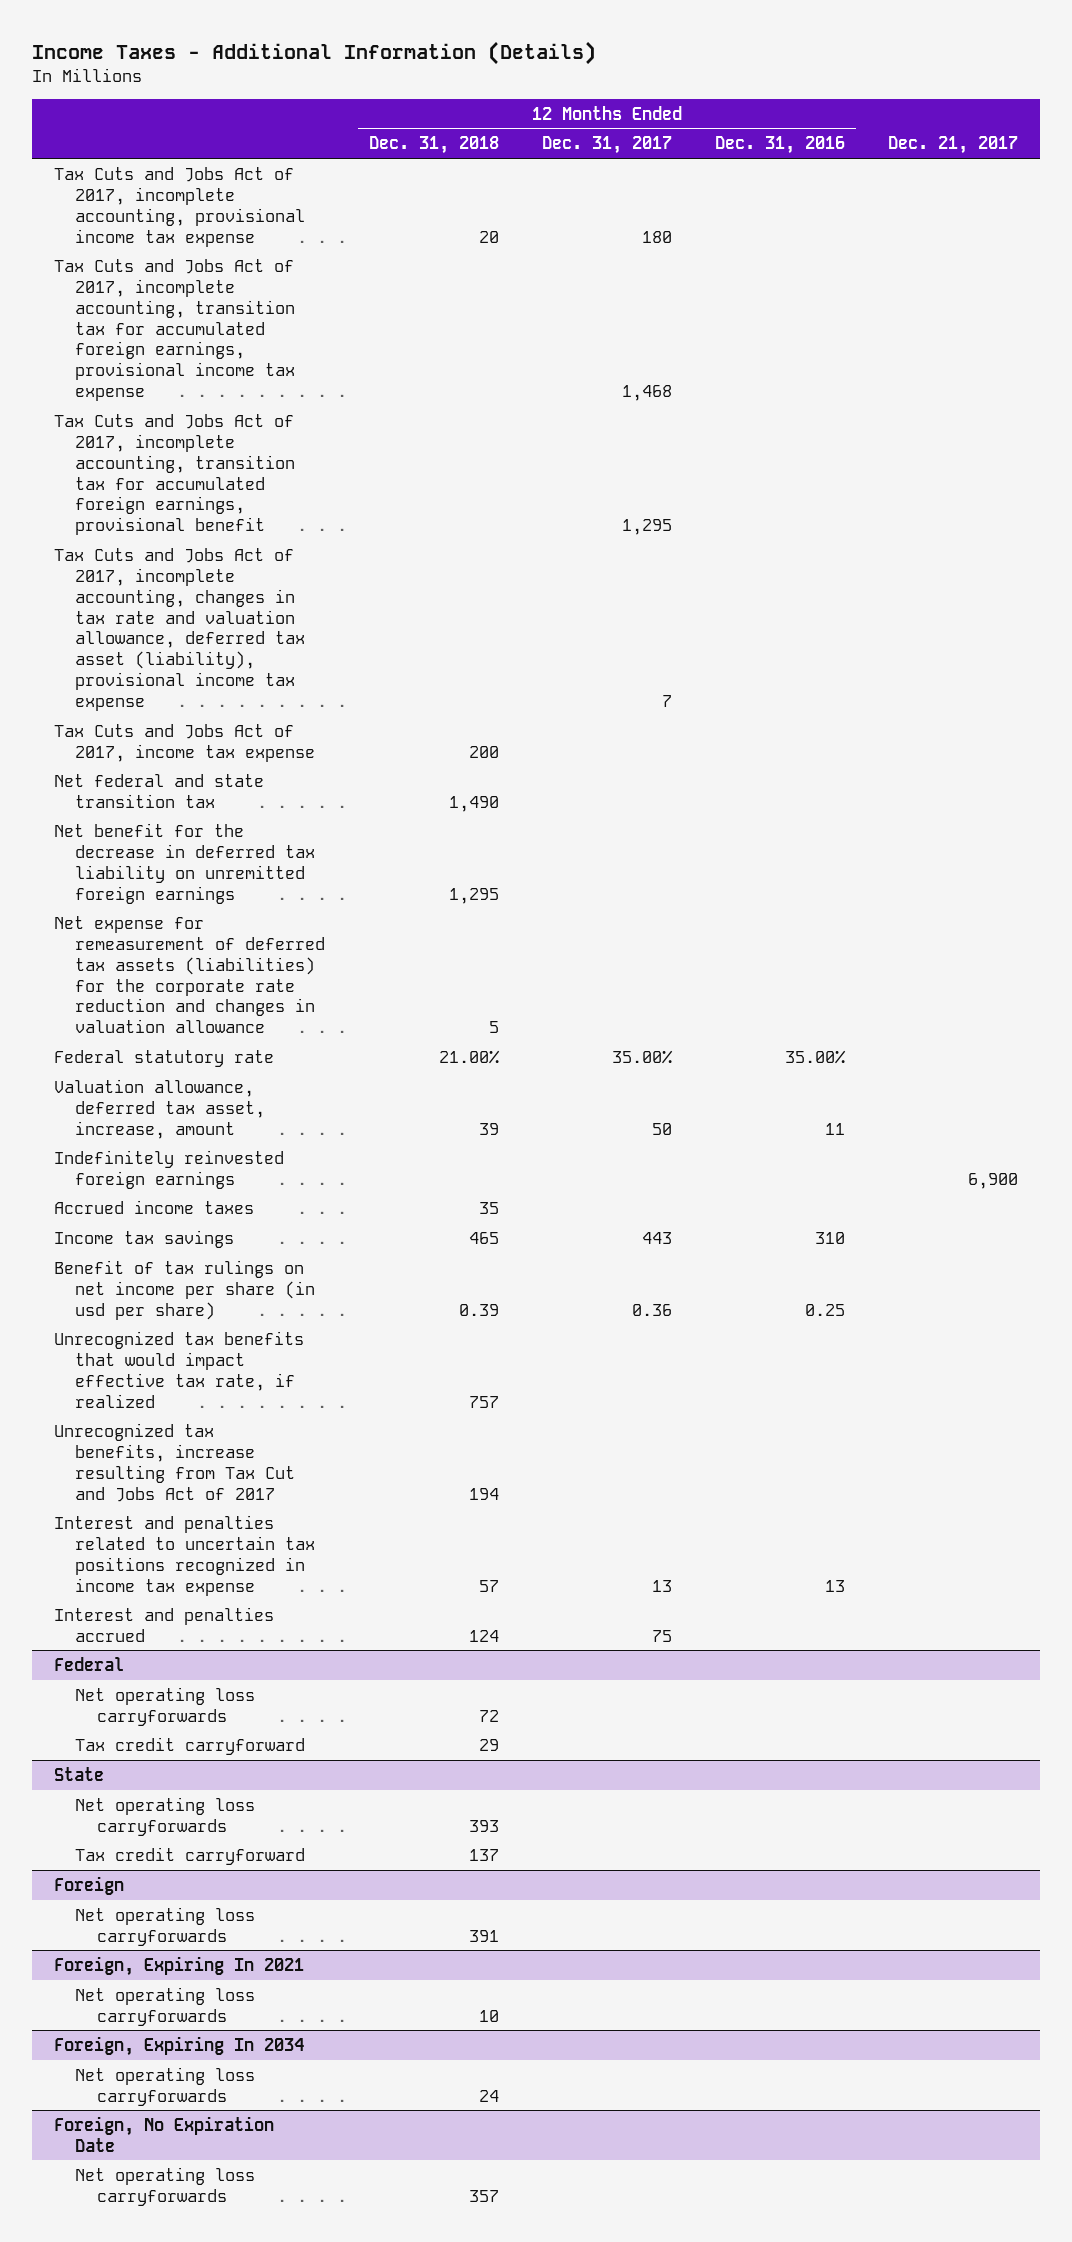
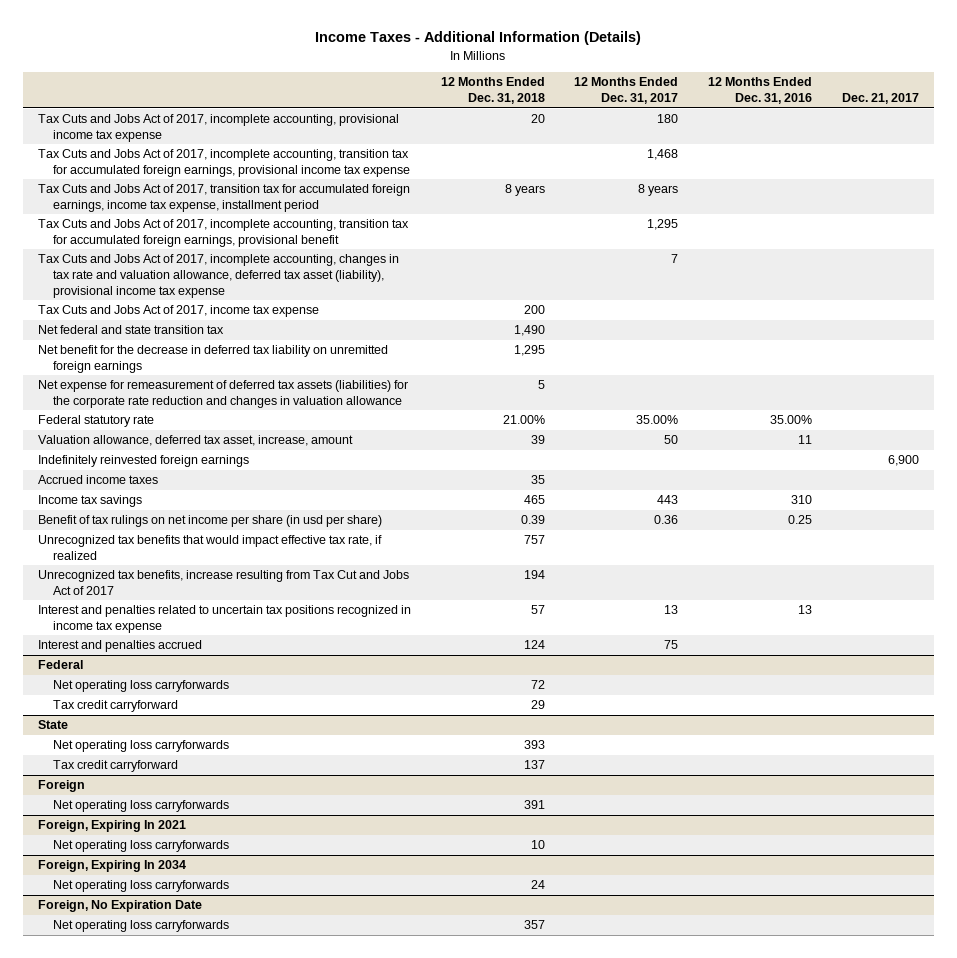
none -> [37,184,410,212] Tax Cuts and Jobs Act of 2017, transition tax for accumulated foreign earnings, income tax expense, installment period

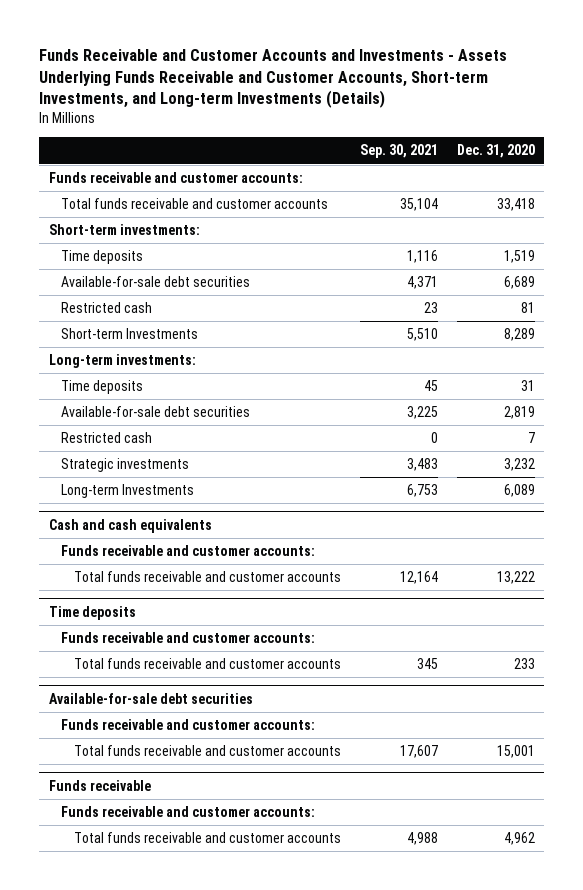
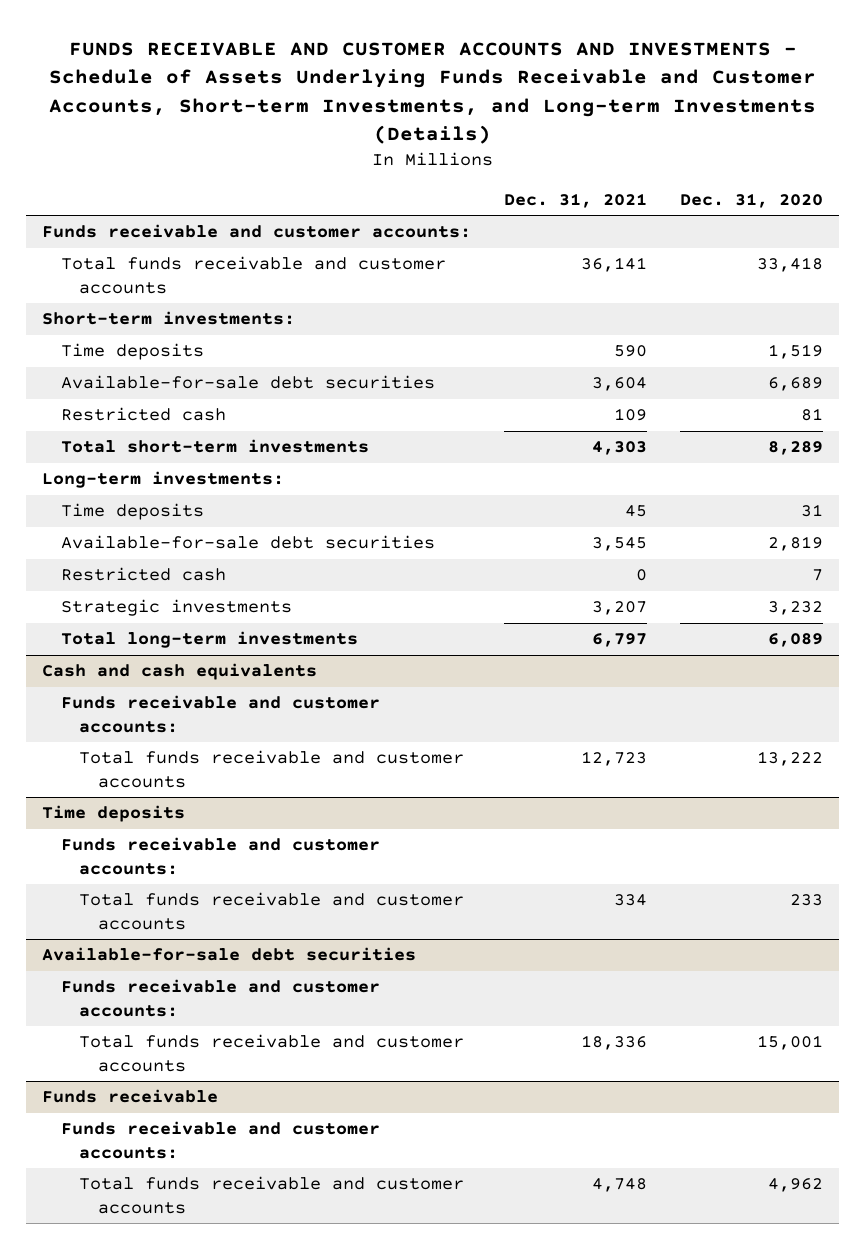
[39,49,508,109] Funds Receivable and Customer Accounts and Investments - Assets Underlying Funds Receivable and Customer Accounts, Short-term Investments, and Long-term Investments (Details) -> [48,41,816,145] FUNDS RECEIVABLE AND CUSTOMER ACCOUNTS AND INVESTMENTS - Schedule of Assets Underlying Funds Receivable and Customer Accounts, Short-term Investments, and Long-term Investments (Details)
[359,144,438,159] Sep. 30, 2021 -> none
none -> [504,192,648,208] Dec. 31, 2021
[61,328,199,340] Short-term Investments -> [60,439,369,454] Total short-term investments
[61,484,195,499] Long-term Investments -> [60,631,358,649] Total long-term investments

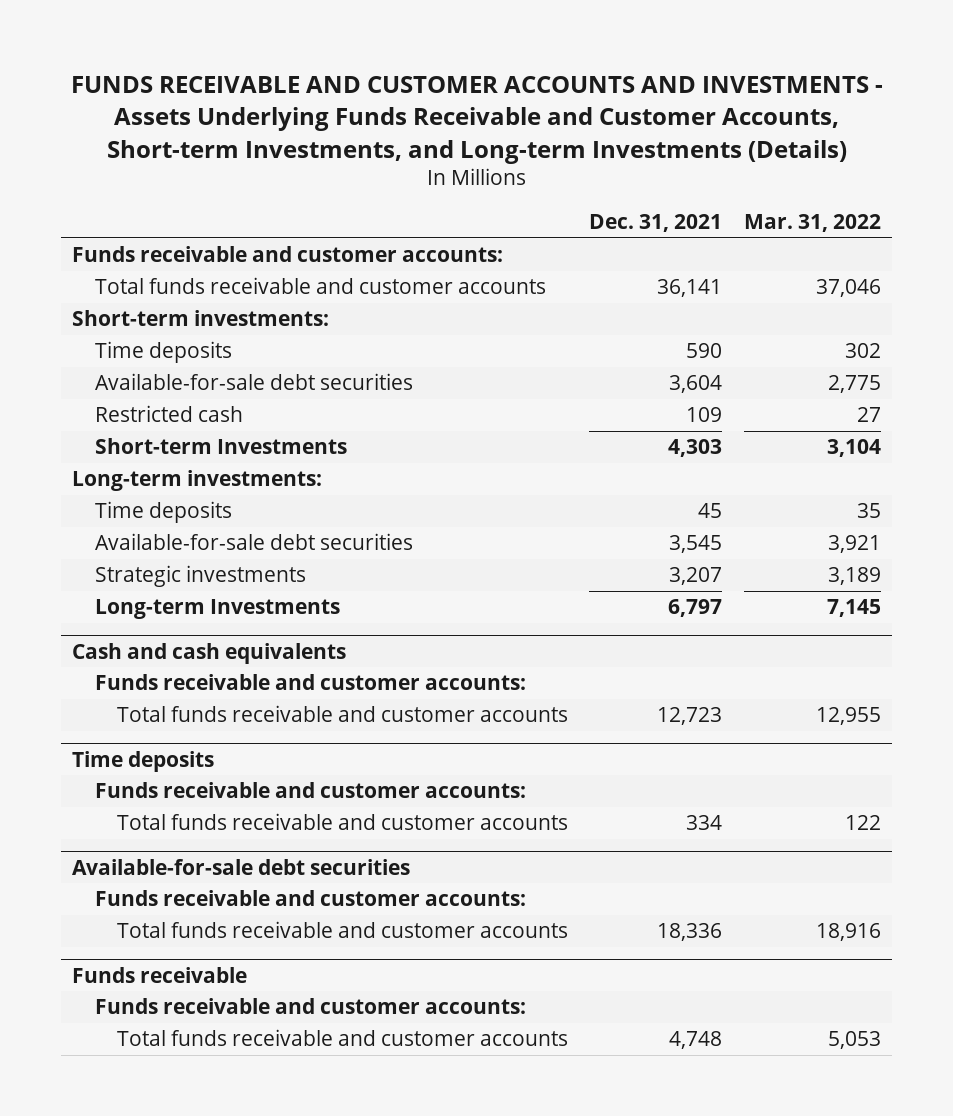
[48,41,816,145] FUNDS RECEIVABLE AND CUSTOMER ACCOUNTS AND INVESTMENTS - Schedule of Assets Underlying Funds Receivable and Customer Accounts, Short-term Investments, and Long-term Investments (Details) -> [70,76,883,164] FUNDS RECEIVABLE AND CUSTOMER ACCOUNTS AND INVESTMENTS - Assets Underlying Funds Receivable and Customer Accounts, Short-term Investments, and Long-term Investments (Details)
[679,192,823,208] Dec. 31, 2020 -> none
none -> [743,214,881,233] Mar. 31, 2022
[60,439,369,454] Total short-term investments -> [94,438,347,455] Short-term Investments
[60,567,226,582] Restricted cash -> none
[60,631,358,649] Total long-term investments -> [94,599,340,620] Long-term Investments

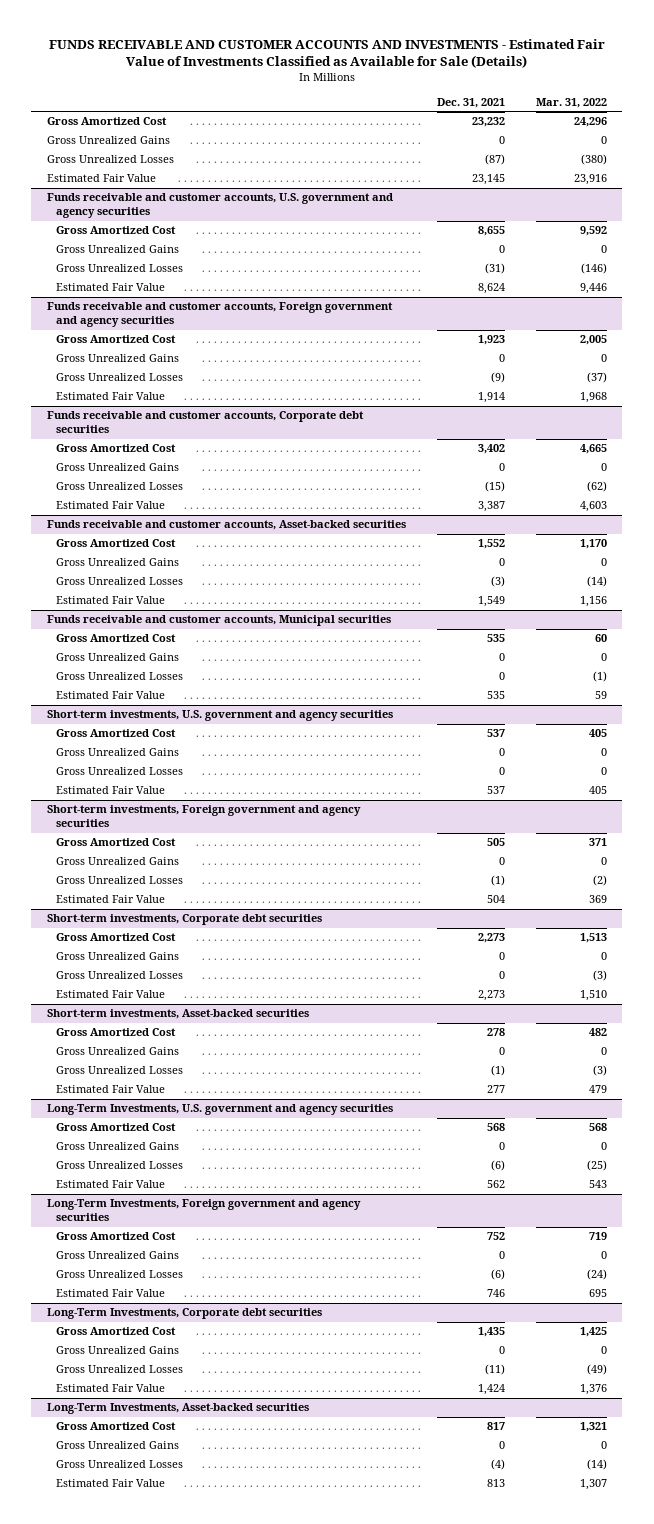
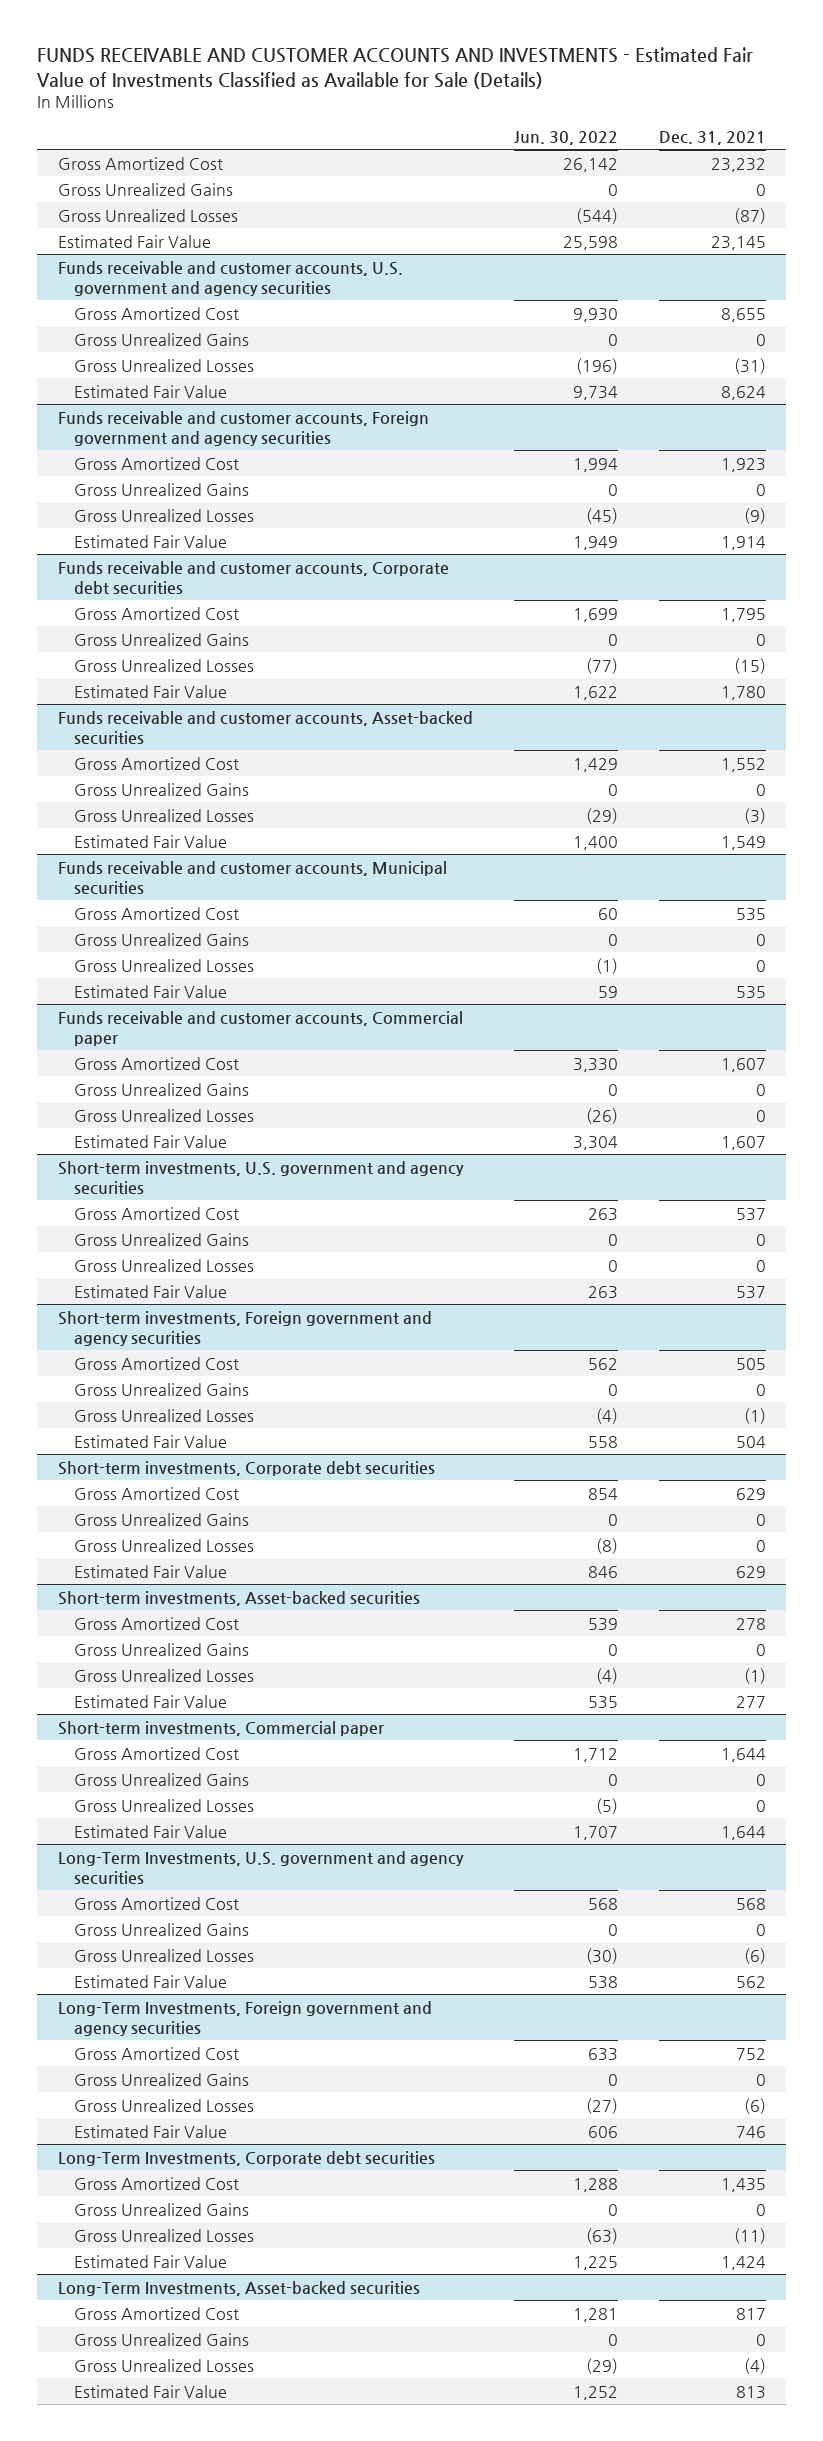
[535,97,607,108] Mar. 31, 2022 -> none
none -> [513,130,618,145] Jun. 30, 2022
[477,444,505,455] 3,402 -> [720,607,766,622] 1,795
[477,501,505,513] 3,387 -> [720,685,766,700] 1,780
none -> [57,1010,463,1046] Funds receivable and customer accounts, Commercial paper
none -> [73,1056,239,1070] Gross Amortized Cost
none -> [73,1082,249,1096] Gross Unrealized Gains
none -> [73,1108,254,1122] Gross Unrealized Losses
none -> [73,1134,227,1148] Estimated Fair Value
[477,933,505,944] 2,273 -> [735,1487,766,1500] 629
[477,990,505,1002] 2,273 -> [735,1565,766,1578] 629
none -> [57,1720,384,1736] Short-term investments, Commercial paper
none -> [73,1746,239,1760] Gross Amortized Cost
none -> [73,1772,249,1786] Gross Unrealized Gains
none -> [73,1798,254,1812] Gross Unrealized Losses
none -> [73,1824,227,1838] Estimated Fair Value

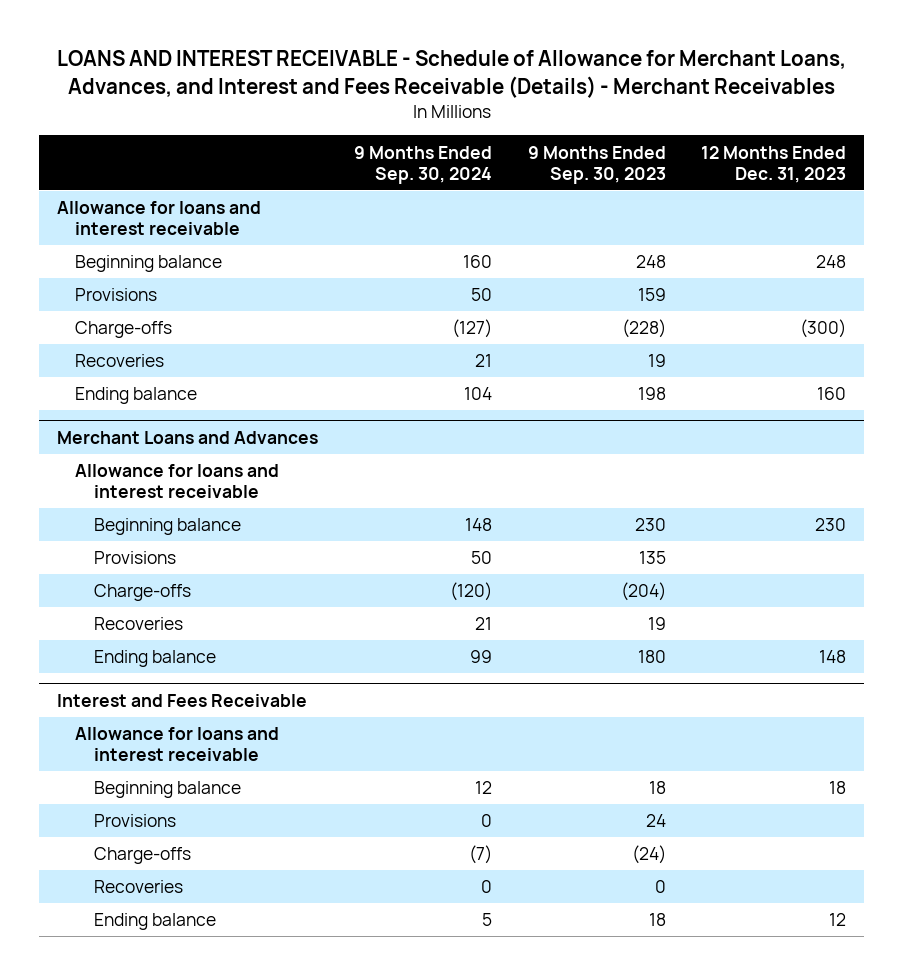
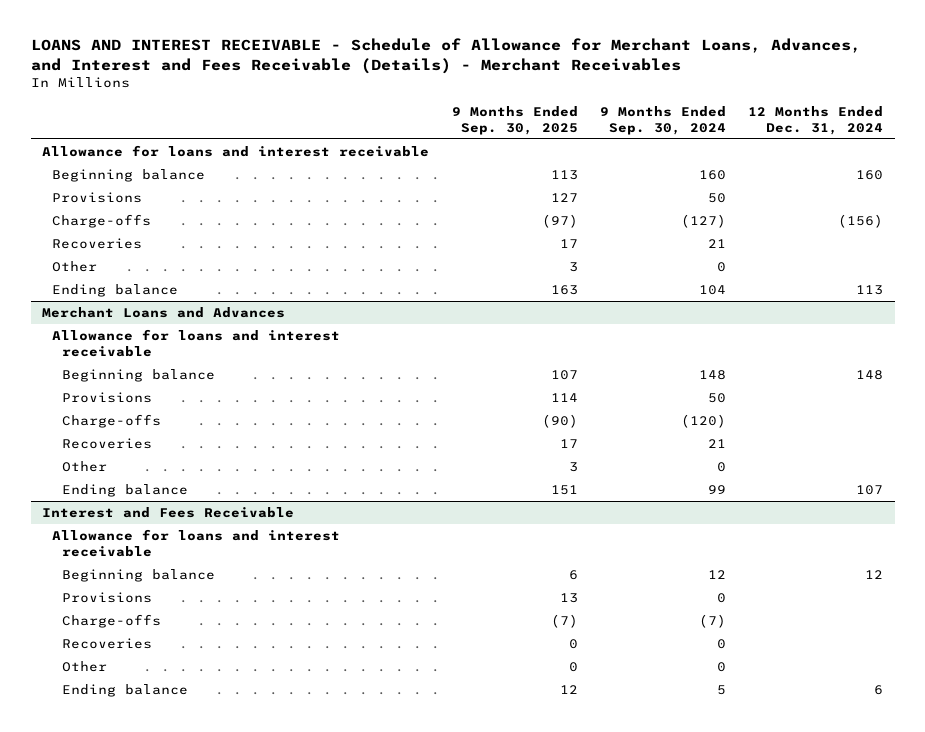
[527,145,666,184] 9 Months Ended Sep. 30, 2023 -> none
[701,145,847,183] 12 Months Ended Dec. 31, 2023 -> none
none -> [451,105,578,135] 9 Months Ended Sep. 30, 2025
none -> [748,105,884,135] 12 Months Ended Dec. 31, 2024
none -> [52,261,98,273] Other
none -> [62,461,108,473] Other
none -> [62,661,108,673] Other

